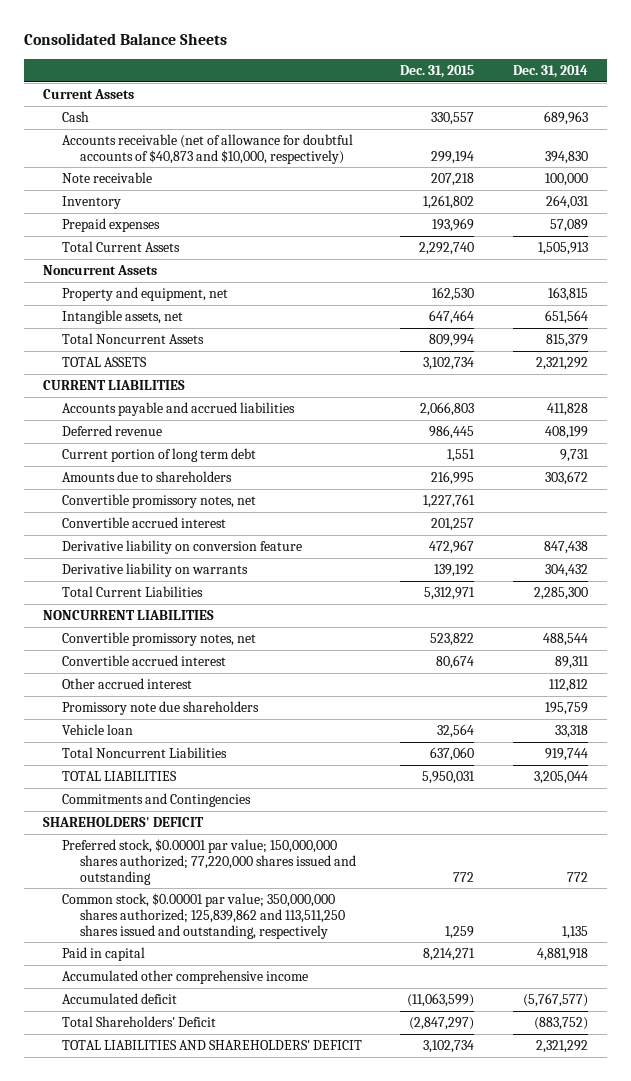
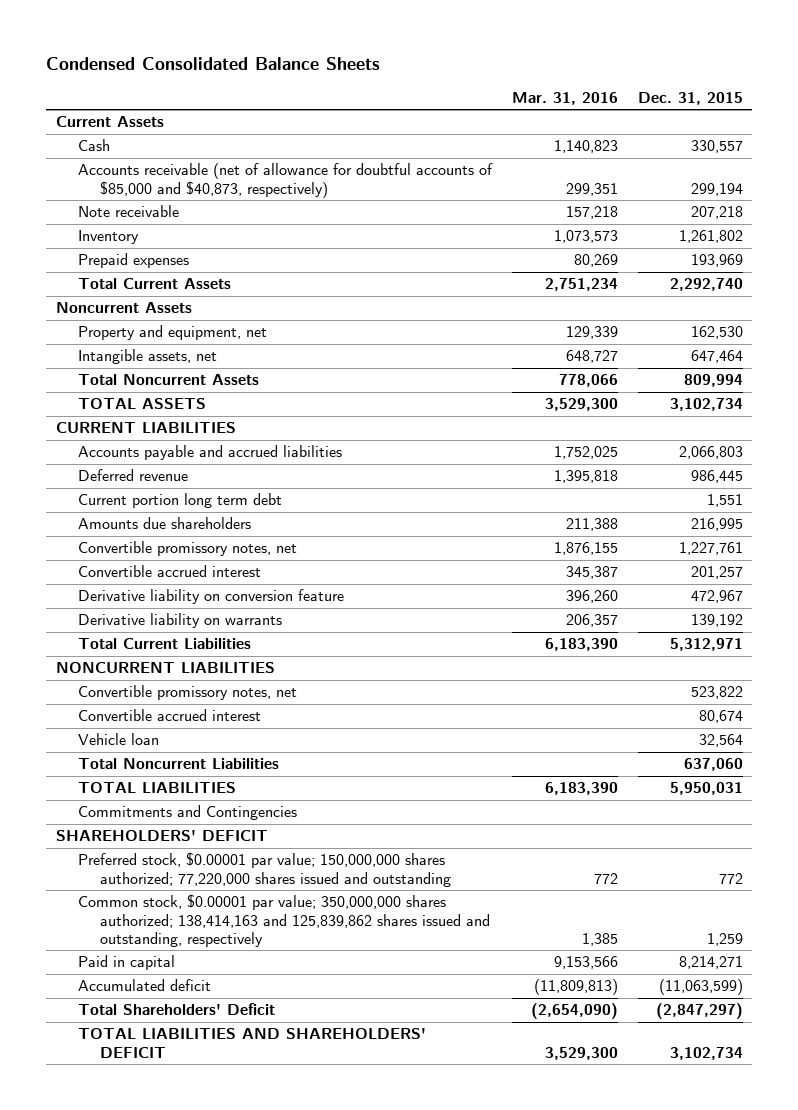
[24,33,228,46] Consolidated Balance Sheets -> [45,56,380,70] Condensed Consolidated Balance Sheets
[512,65,588,79] Dec. 31, 2014 -> none
none -> [511,91,618,105] Mar. 31, 2016
[61,133,353,164] Accounts receivable (net of allowance for doubtful accounts of $40,873 and $10,000, respectively) -> [77,163,493,198] Accounts receivable (net of allowance for doubtful accounts of $85,000 and $40,873, respectively)
[61,447,256,462] Current portion of long term debt -> [77,493,282,509] Current portion long term debt
[61,470,232,482] Amounts due to shareholders -> [77,517,251,530] Amounts due shareholders
[61,677,192,689] Other accrued interest -> none
[61,700,259,715] Promissory note due shareholders -> none
[61,892,345,939] Common stock, $0.00001 par value; 350,000,000 shares authorized; 125,839,862 and 113,511,250 shares issued and outstanding, respectively -> [77,894,490,947] Common stock, $0.00001 par value; 350,000,000 shares authorized; 138,414,163 and 125,839,862 shares issued and outstanding, respectively
[61,969,308,984] Accumulated other comprehensive income -> none

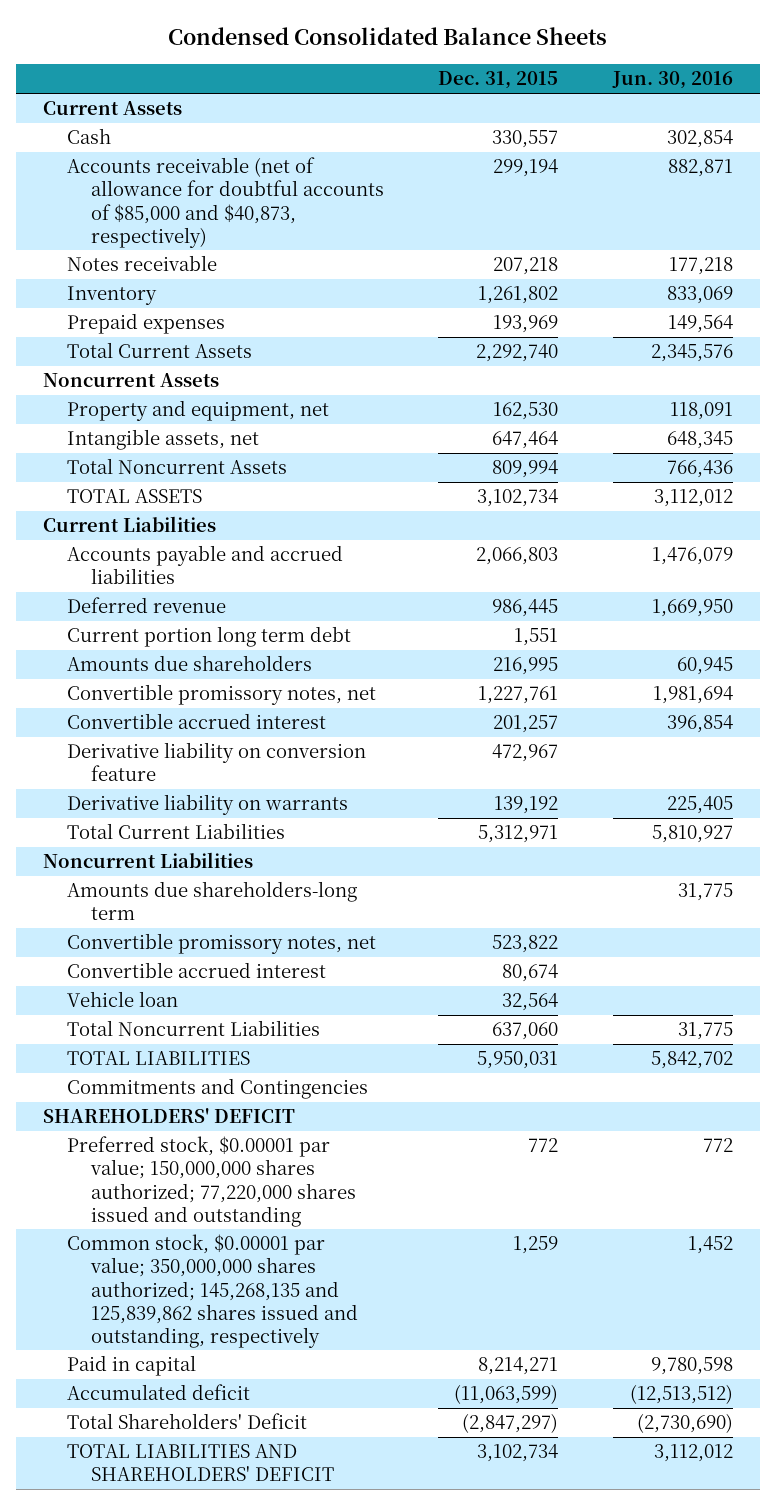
[511,91,618,105] Mar. 31, 2016 -> none
none -> [611,71,733,90] Jun. 30, 2016
[77,205,179,218] Note receivable -> [67,255,218,272] Notes receivable
[55,422,236,434] CURRENT LIABILITIES -> [43,516,217,533] Current Liabilities
[55,662,275,674] NONCURRENT LIABILITIES -> [43,852,254,869] Noncurrent Liabilities
none -> [67,881,358,921] Amounts due shareholders-long term
[77,894,490,947] Common stock, $0.00001 par value; 350,000,000 shares authorized; 138,414,163 and 125,839,862 shares issued and outstanding, respectively -> [67,1234,359,1348] Common stock, $0.00001 par value; 350,000,000 shares authorized; 145,268,135 and 125,839,862 shares issued and outstanding, respectively

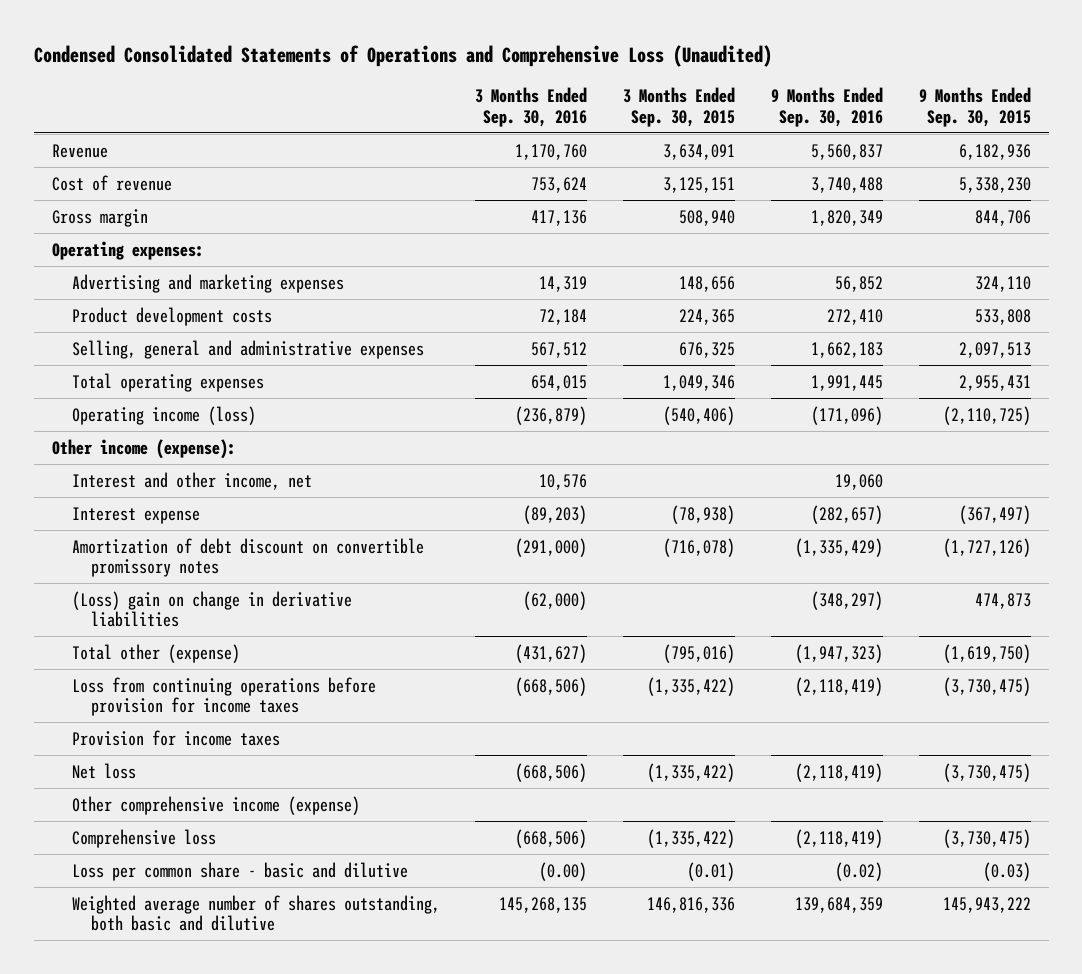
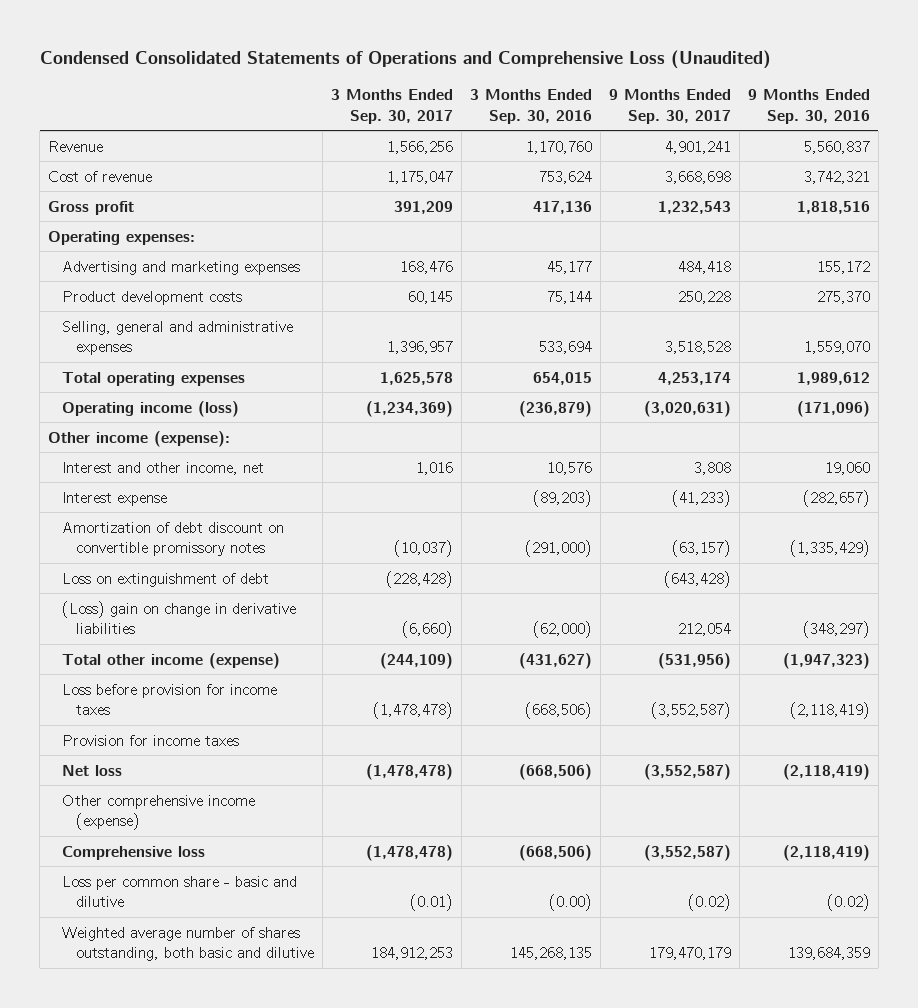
[623,86,736,127] 3 Months Ended Sep. 30, 2015 -> none
[918,86,1031,127] 9 Months Ended Sep. 30, 2015 -> none
none -> [331,89,454,124] 3 Months Ended Sep. 30, 2017
none -> [609,89,732,124] 9 Months Ended Sep. 30, 2017
[810,176,883,193] 3,740,488 -> [803,170,870,184] 3,742,321
[51,208,148,227] Gross margin -> [48,200,135,215] Gross profit
[810,209,883,226] 1,820,349 -> [796,200,870,214] 1,818,516
[539,275,588,292] 14,319 -> [547,260,593,274] 45,177
[834,275,883,292] 56,852 -> [816,260,870,274] 155,172
[539,308,588,325] 72,184 -> [547,290,593,304] 75,144
[826,308,883,325] 272,410 -> [816,290,870,304] 275,370
[531,341,588,358] 567,512 -> [539,340,593,354] 533,694
[810,341,883,358] 1,662,183 -> [803,340,870,354] 1,559,070
[810,374,883,391] 1,991,445 -> [796,371,870,385] 1,989,612
none -> [62,572,270,587] Loss on extinguishment of debt
[71,643,240,663] Total other (expense) -> [62,652,281,669] Total other income (expense)
[71,676,376,717] Loss from continuing operations before provision for income taxes -> [62,683,278,715] Loss before provision for income taxes

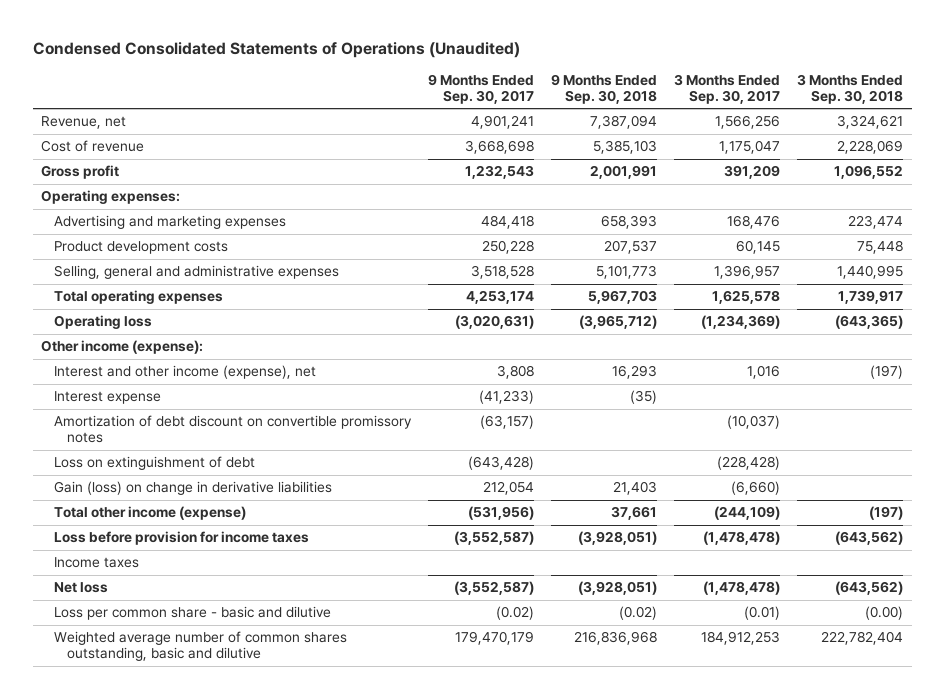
[39,50,771,70] Condensed Consolidated Statements of Operations and Comprehensive Loss (Unaudited) -> [32,42,520,59] Condensed Consolidated Statements of Operations (Unaudited)
[470,89,593,124] 3 Months Ended Sep. 30, 2016 -> none
[747,89,870,124] 9 Months Ended Sep. 30, 2016 -> none
none -> [551,74,658,105] 9 Months Ended Sep. 30, 2018
none -> [797,74,904,105] 3 Months Ended Sep. 30, 2018
[48,140,104,152] Revenue -> [41,116,127,130] Revenue, net
[62,400,240,417] Operating income (loss) -> [53,315,152,330] Operating loss
[62,461,265,475] Interest and other income, net -> [53,365,316,380] Interest and other income (expense), net
[62,600,297,634] (Loss) gain on change in derivative liabilities -> [53,481,332,496] Gain (loss) on change in derivative liabilities
[62,734,240,746] Provision for income taxes -> [53,557,139,569] Income taxes
[62,794,256,830] Other comprehensive income (expense) -> none
[62,845,206,860] Comprehensive loss -> none
[62,926,315,961] Weighted average number of shares outstanding, both basic and dilutive -> [53,631,347,662] Weighted average number of common shares outstanding, basic and dilutive

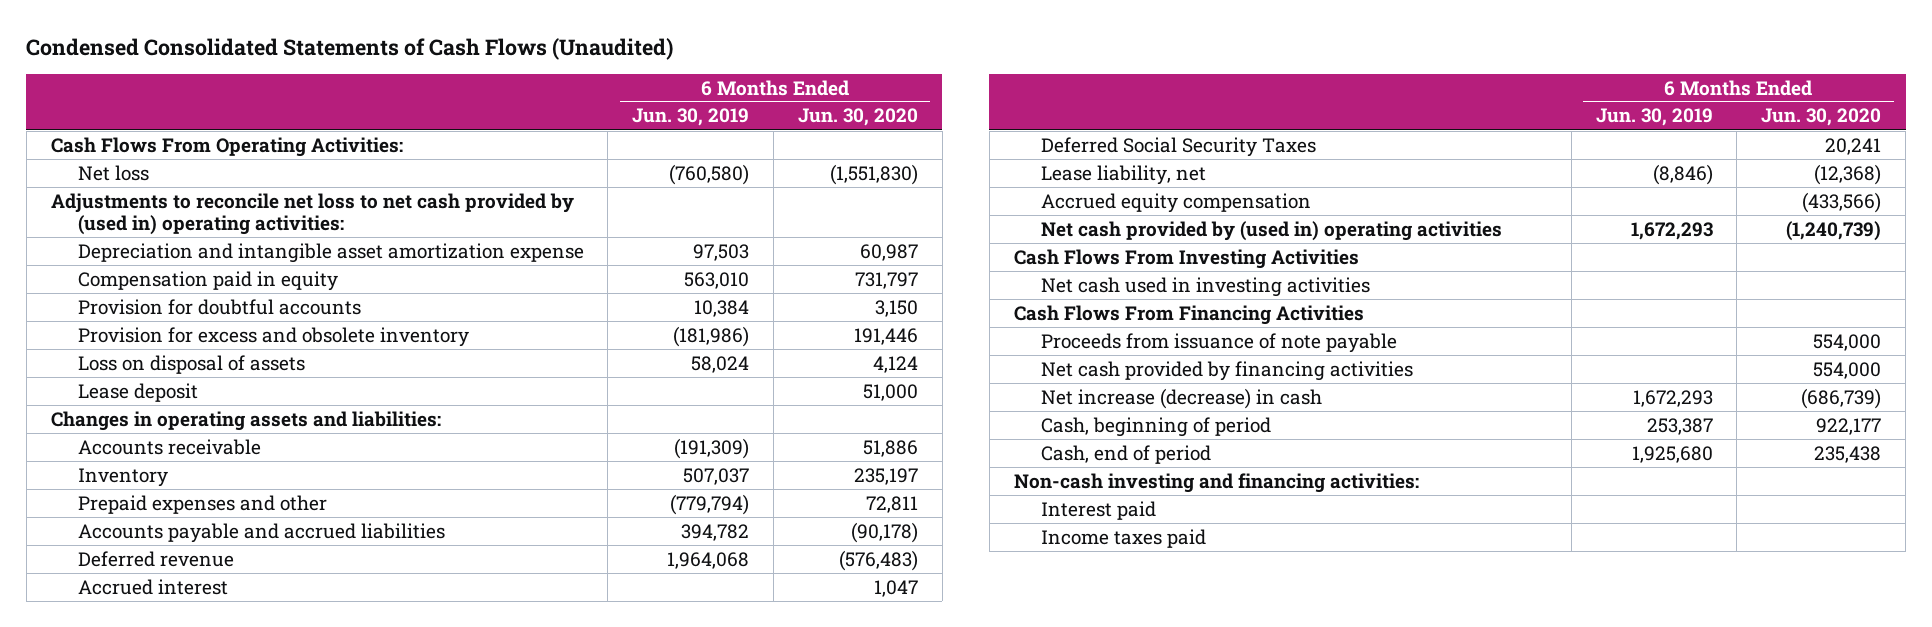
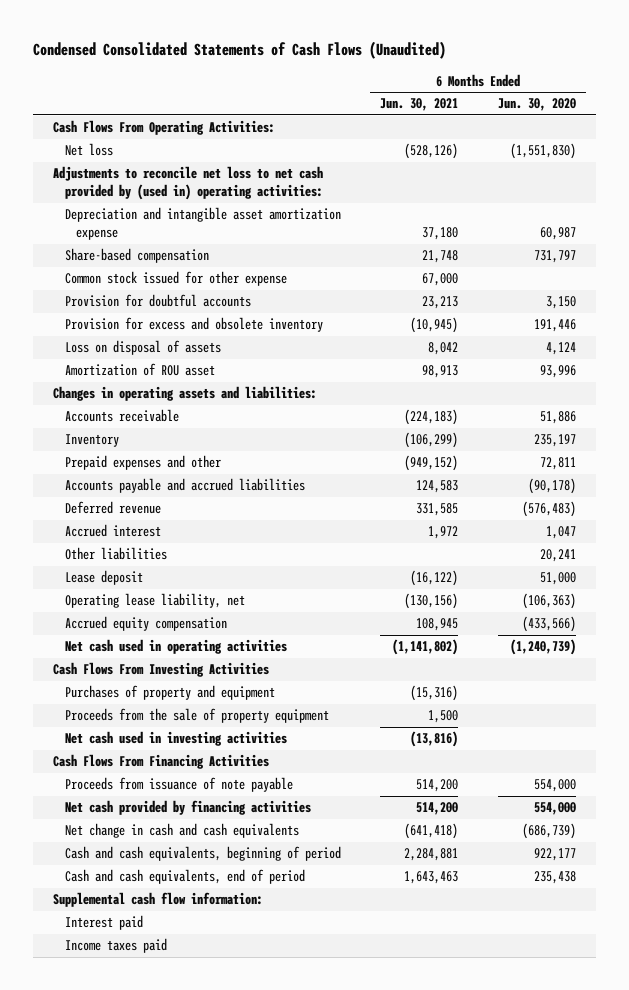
[632,108,750,127] Jun. 30, 2019 -> none
none -> [380,98,459,112] Jun. 30, 2021
[77,270,338,291] Compensation paid in equity -> [64,248,209,264] Share-based compensation
none -> [64,271,287,287] Common stock issued for other expense
none -> [64,363,215,377] Amortization of ROU asset
[1040,136,1316,157] Deferred Social Security Taxes -> [64,547,167,561] Other liabilities
[77,382,198,402] Lease deposit -> [64,570,143,586] Lease deposit
[1040,164,1206,185] Lease liability, net -> [64,593,245,609] Operating lease liability, net
[1814,163,1882,185] (12,368) -> [521,593,576,610] (106,363)
[1040,220,1502,241] Net cash provided by (used in) operating activities -> [64,639,287,655] Net cash used in operating activities
none -> [64,685,275,701] Purchases of property and equipment
none -> [64,708,329,724] Proceeds from the sale of property equipment
[1013,472,1419,493] Non-cash investing and financing activities: -> none
[1040,387,1322,409] Net increase (decrease) in cash -> [64,823,299,839] Net change in cash and cash equivalents
[1040,416,1271,437] Cash, beginning of period -> [64,846,341,862] Cash and cash equivalents, beginning of period
[1040,444,1211,464] Cash, end of period -> [64,869,305,885] Cash and cash equivalents, end of period
none -> [53,892,264,908] Supplemental cash flow information:

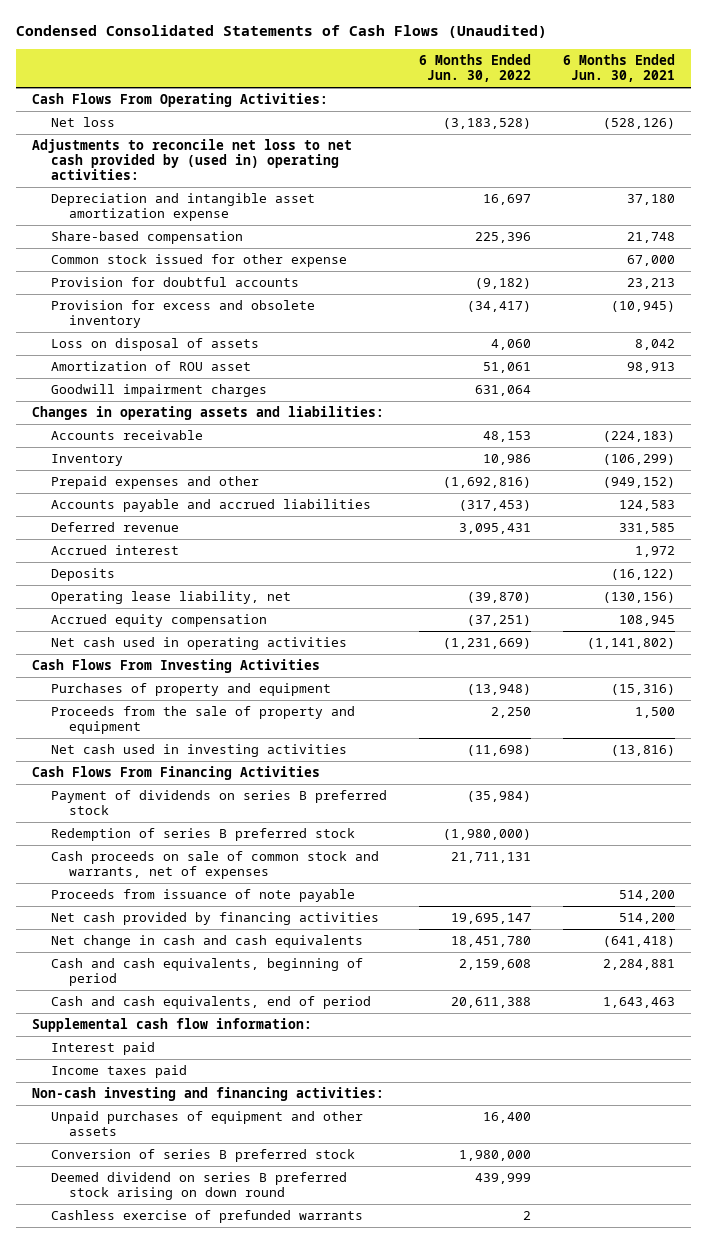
[497,98,576,112] Jun. 30, 2020 -> none
none -> [418,54,531,83] 6 Months Ended Jun. 30, 2022
none -> [50,384,267,398] Goodwill impairment charges
[64,547,167,561] Other liabilities -> none
[64,570,143,586] Lease deposit -> [50,568,115,582] Deposits
[64,708,329,724] Proceeds from the sale of property equipment -> [50,706,355,735] Proceeds from the sale of property and equipment
none -> [50,790,387,816] Payment of dividends on series B preferred stock
none -> [50,828,355,842] Redemption of series B preferred stock
none -> [50,851,379,880] Cash proceeds on sale of common stock and warrants, net of expenses
none -> [32,1087,385,1102] Non-cash investing and financing activities:
none -> [50,1111,363,1137] Unpaid purchases of equipment and other assets
none -> [50,1149,355,1163] Conversion of series B preferred stock
none -> [50,1172,347,1201] Deemed dividend on series B preferred stock arising on down round
none -> [50,1210,363,1224] Cashless exercise of prefunded warrants

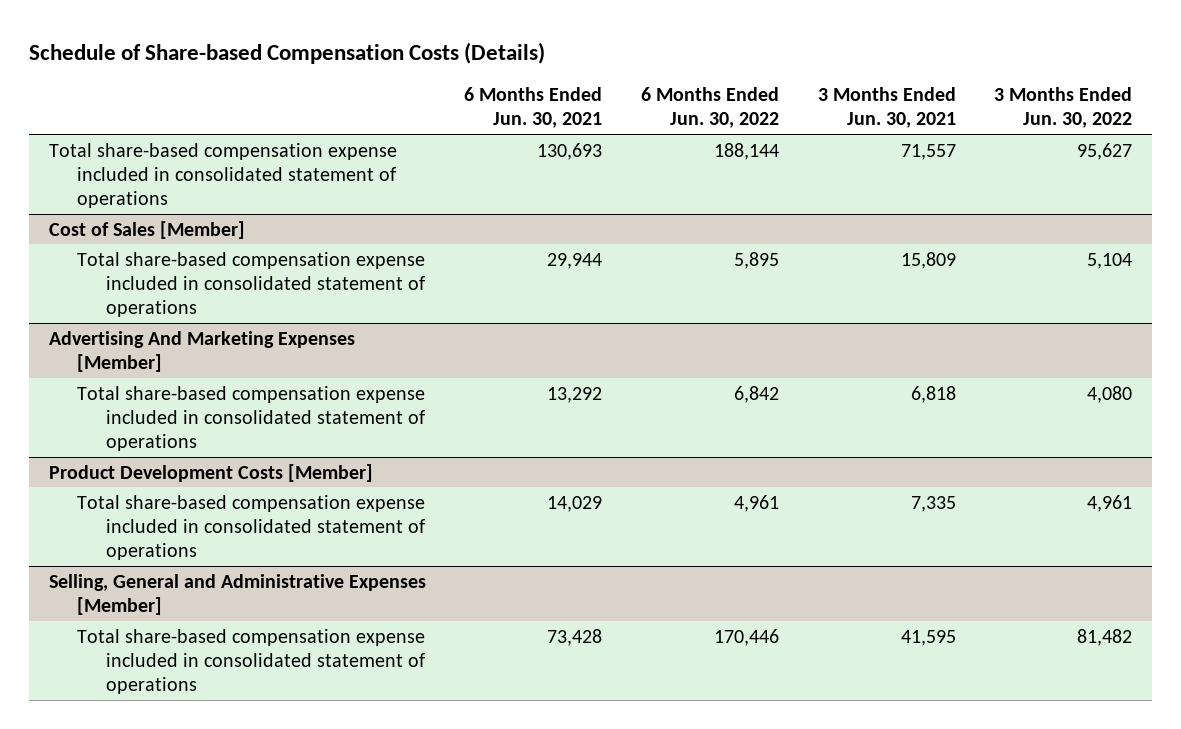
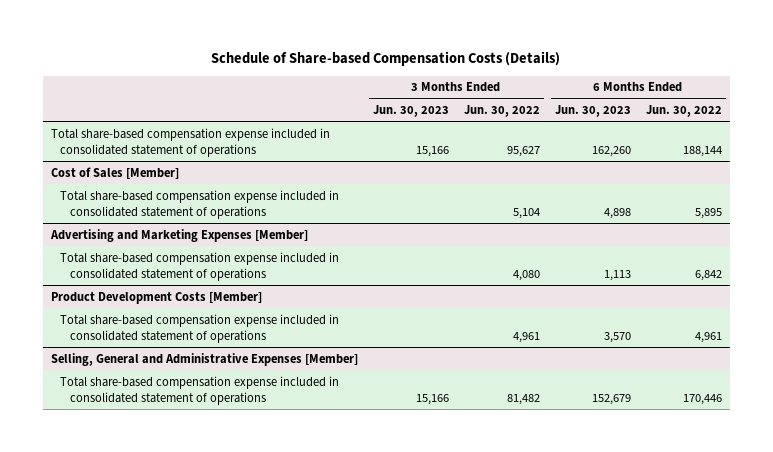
[464,86,603,129] 6 Months Ended Jun. 30, 2021 -> none
[817,86,956,129] 3 Months Ended Jun. 30, 2021 -> none
none -> [372,105,449,118] Jun. 30, 2023
none -> [554,105,631,118] Jun. 30, 2023
[48,330,355,372] Advertising And Marketing Expenses [Member] -> [49,228,308,242] Advertising and Marketing Expenses [Member]

